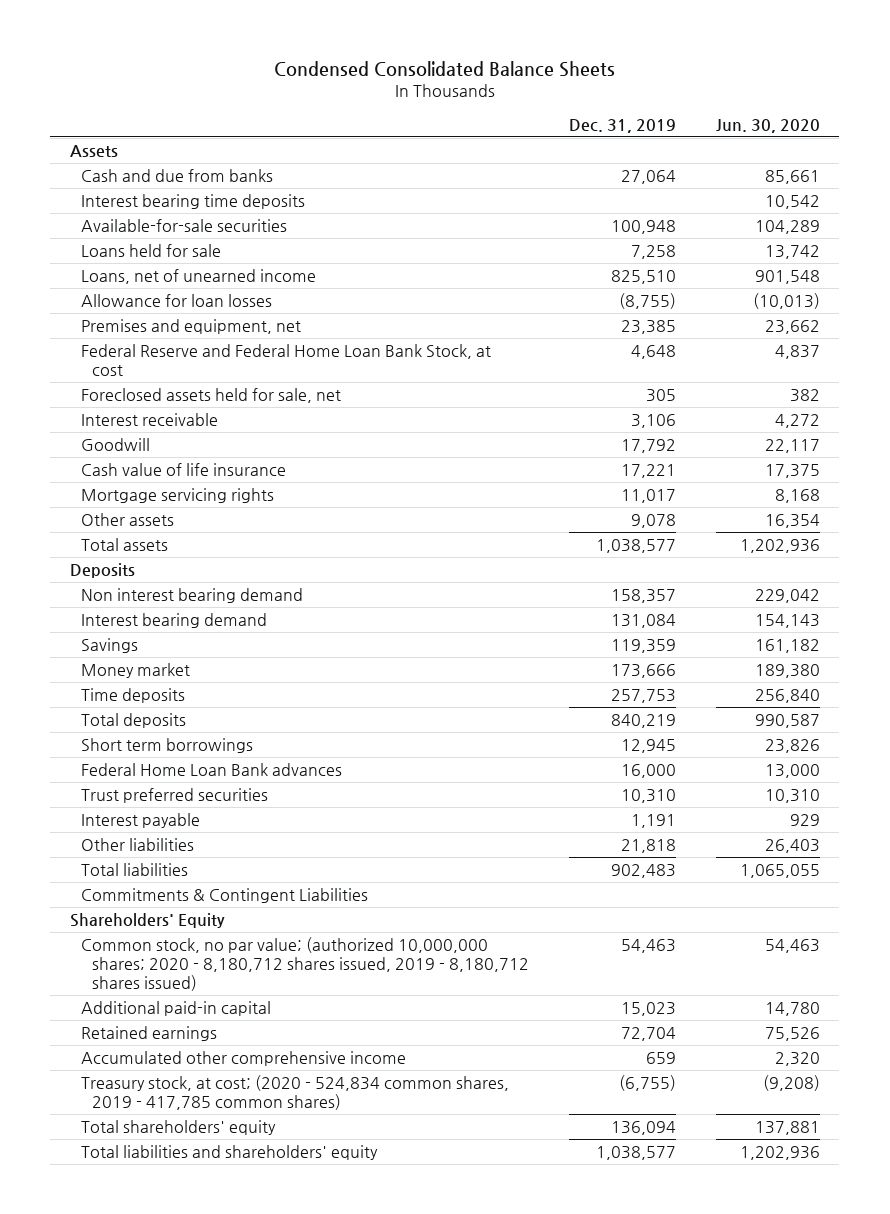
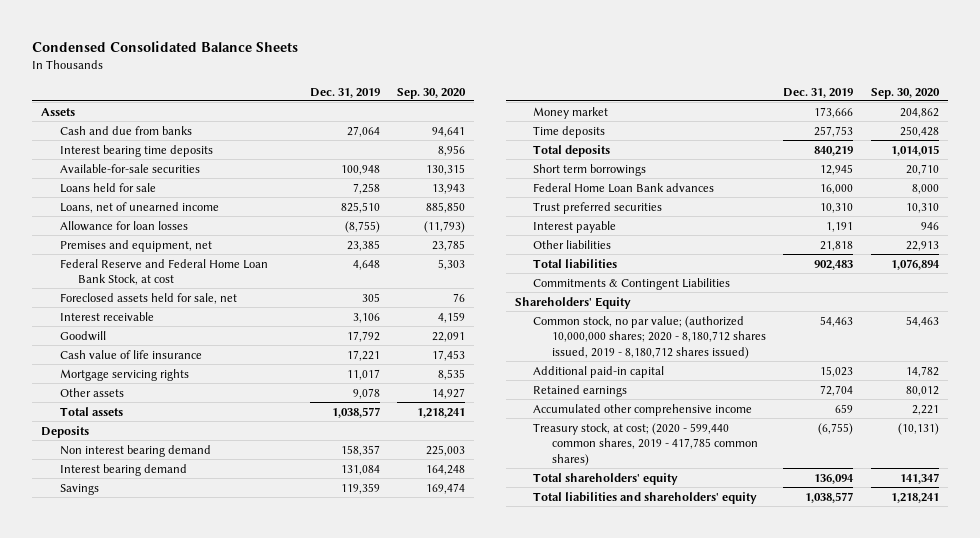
[715,119,820,134] Jun. 30, 2020 -> none
none -> [397,87,467,99] Sep. 30, 2020
[81,1074,510,1111] Treasury stock, at cost; (2020 - 524,834 common shares, 2019 - 417,785 common shares) -> [533,422,758,466] Treasury stock, at cost; (2020 - 599,440 common shares, 2019 - 417,785 common shares)

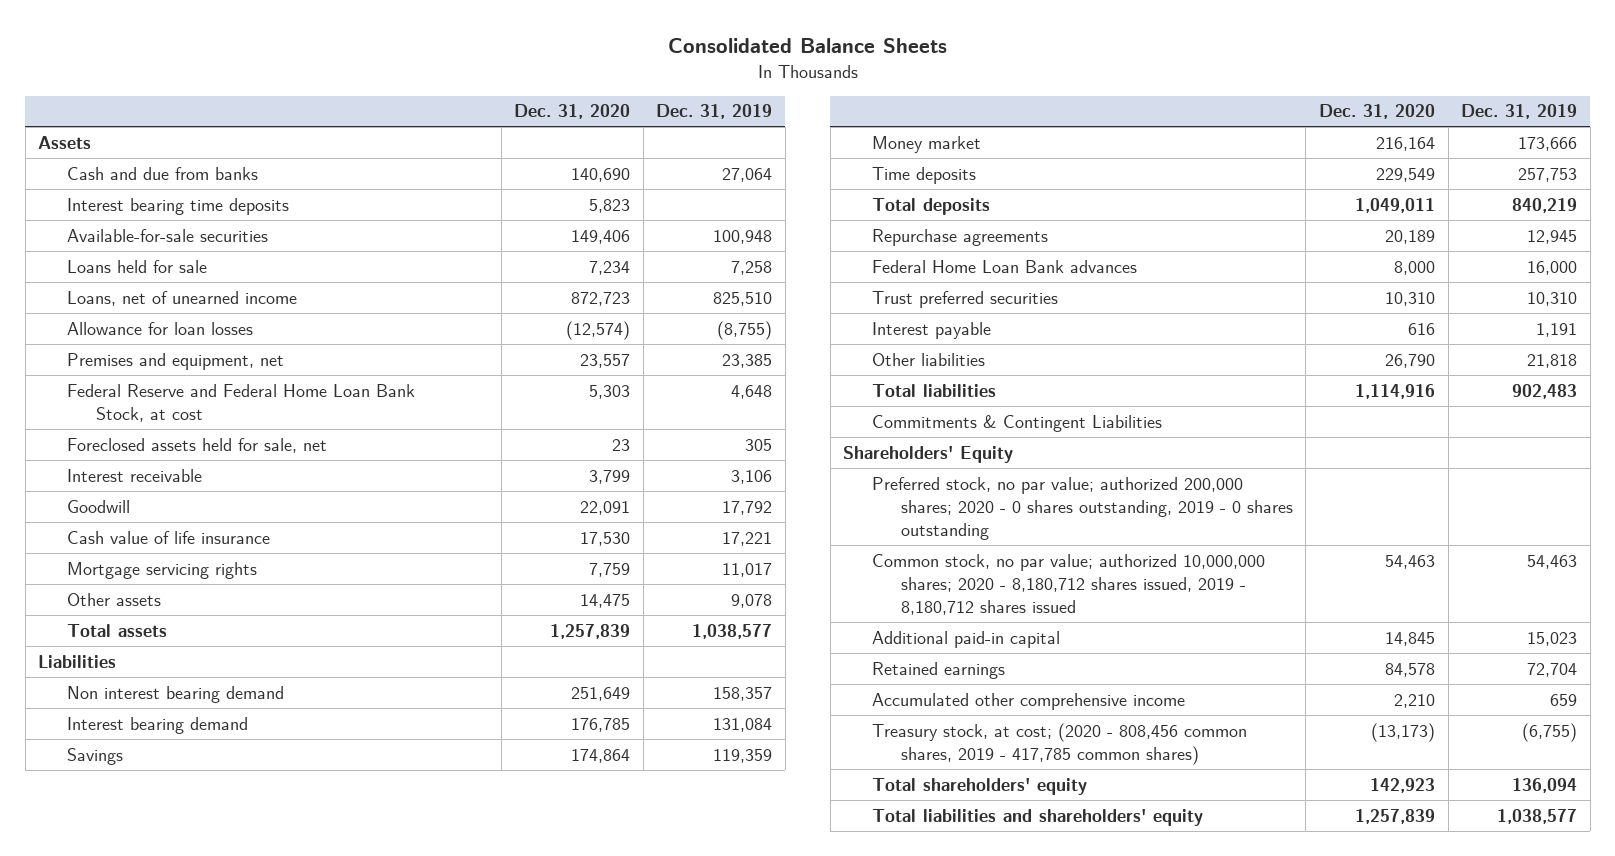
[32,41,299,53] Condensed Consolidated Balance Sheets -> [667,38,947,54] Consolidated Balance Sheets
[397,87,467,99] Sep. 30, 2020 -> none
none -> [514,104,631,120] Dec. 31, 2020
[41,425,90,438] Deposits -> none
none -> [38,654,117,668] Liabilities
[533,163,647,176] Short term borrowings -> [872,228,1049,246] Repurchase agreements
none -> [872,476,1293,540] Preferred stock, no par value; authorized 200,000 shares; 2020 - 0 shares outstanding, 2019 - 0 shares outstanding
[533,315,766,359] Common stock, no par value; (authorized 10,000,000 shares; 2020 - 8,180,712 shares issued, 2019 - 8,180,712 shares issued) -> [872,553,1266,615] Common stock, no par value; authorized 10,000,000 shares; 2020 - 8,180,712 shares issued, 2019 - 8,180,712 shares issued
[533,422,758,466] Treasury stock, at cost; (2020 - 599,440 common shares, 2019 - 417,785 common shares) -> [872,722,1248,765] Treasury stock, at cost; (2020 - 808,456 common shares, 2019 - 417,785 common shares)

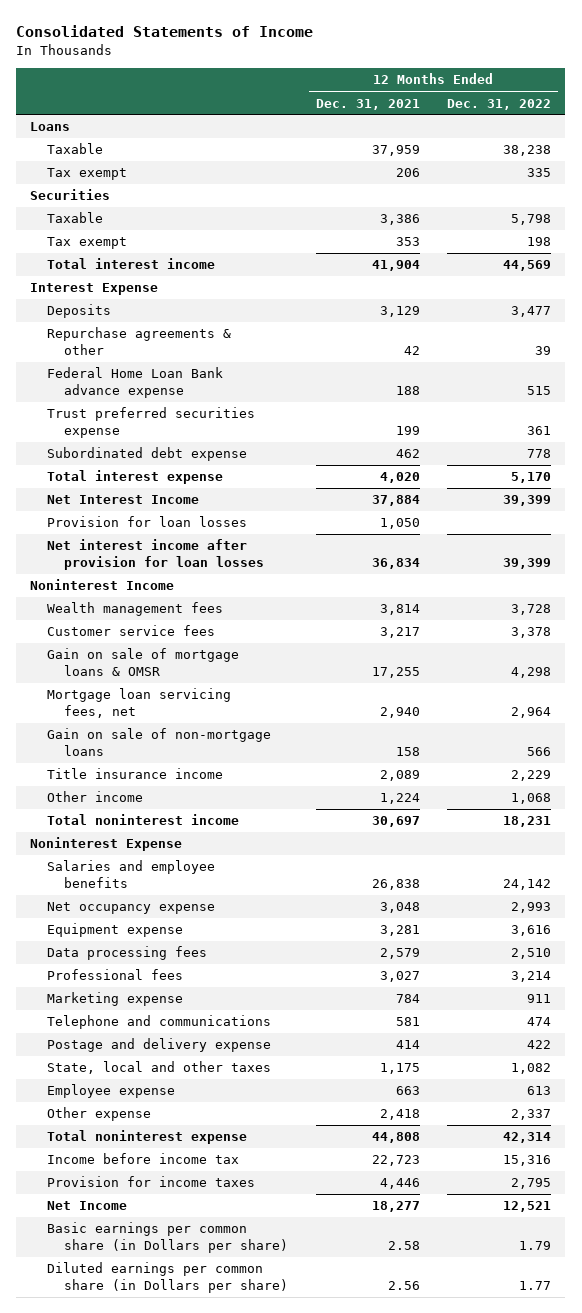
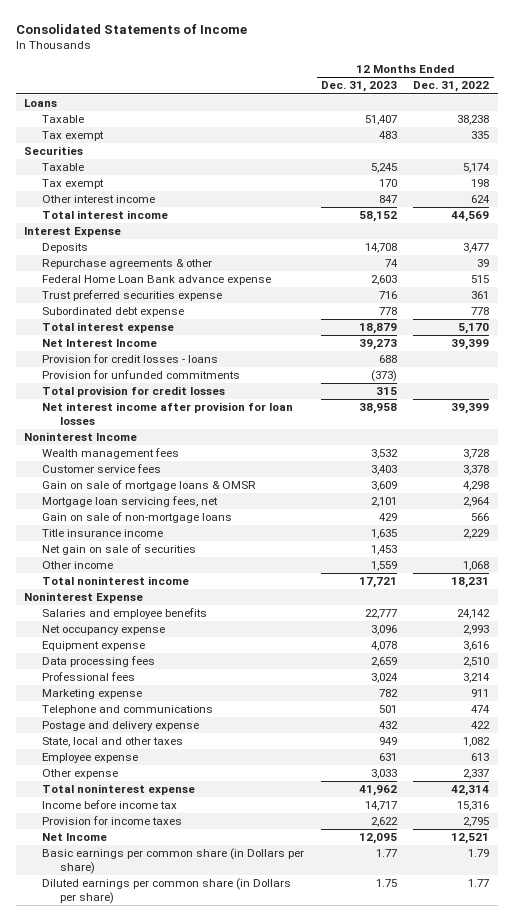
[315,98,420,110] Dec. 31, 2021 -> none
none -> [320,81,397,93] Dec. 31, 2023
[511,214,552,226] 5,798 -> [463,163,491,174] 5,174
none -> [41,195,155,204] Other interest income
[47,516,248,528] Provision for loan losses -> [41,354,218,364] Provision for credit losses - loans
none -> [41,370,240,380] Provision for unfunded commitments
none -> [41,386,225,398] Total provision for credit losses
none -> [41,544,196,556] Net gain on sale of securities

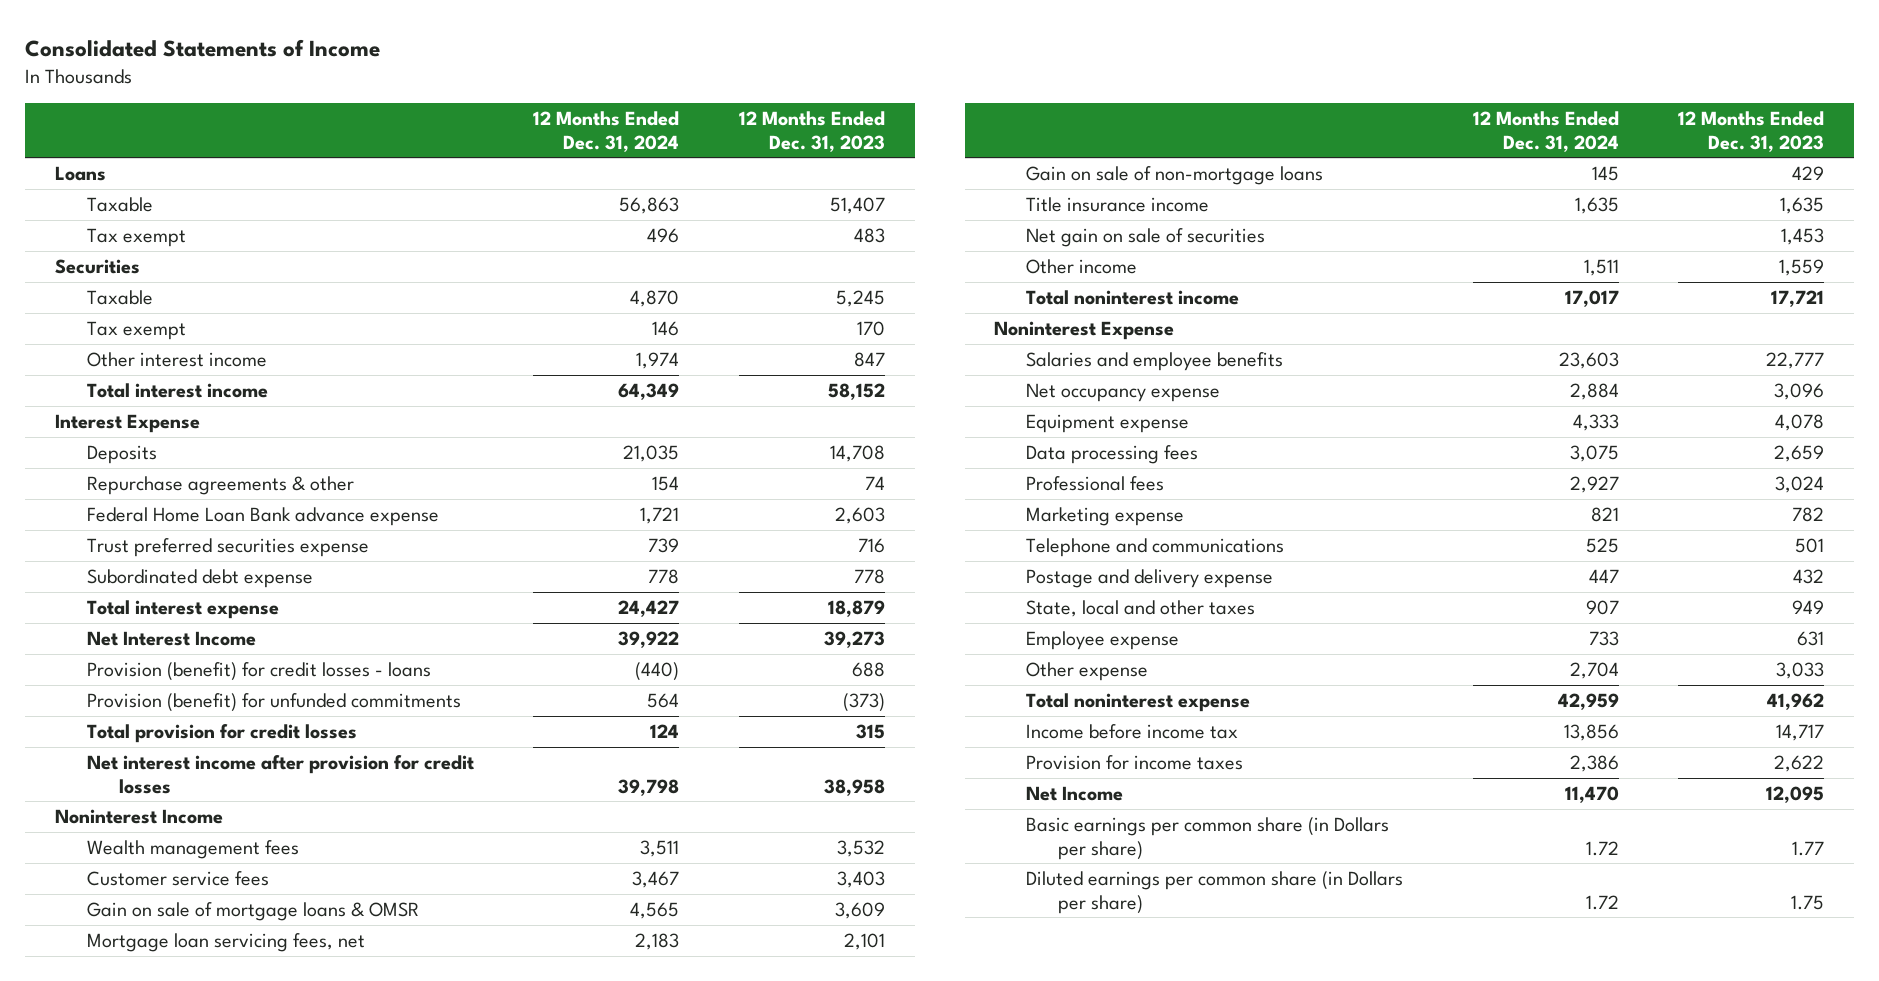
[413,81,490,93] Dec. 31, 2022 -> none
none -> [533,110,680,152] 12 Months Ended Dec. 31, 2024
[41,354,218,364] Provision for credit losses - loans -> [86,661,431,681] Provision (benefit) for credit losses - loans
[41,370,240,380] Provision for unfunded commitments -> [86,692,461,712] Provision (benefit) for unfunded commitments
[41,402,293,425] Net interest income after provision for loan losses -> [86,754,474,794] Net interest income after provision for credit losses

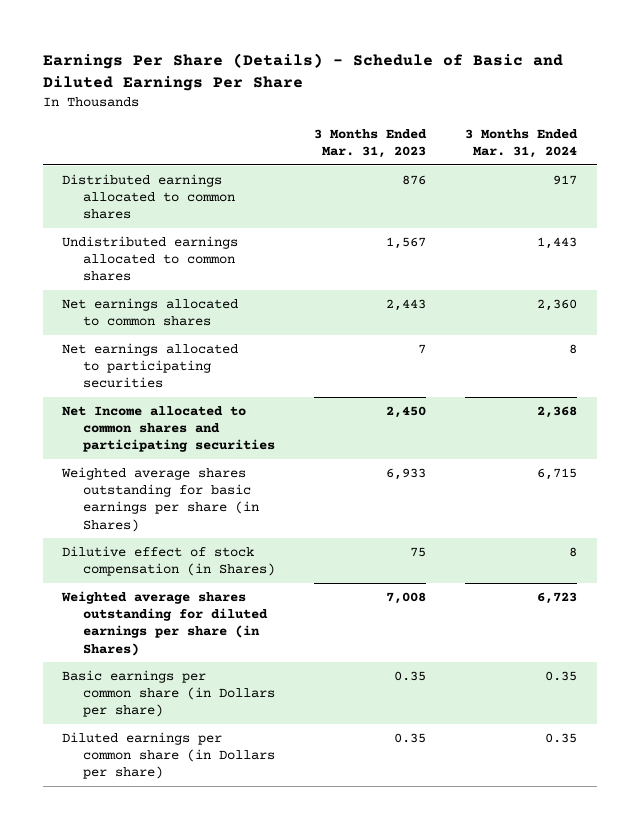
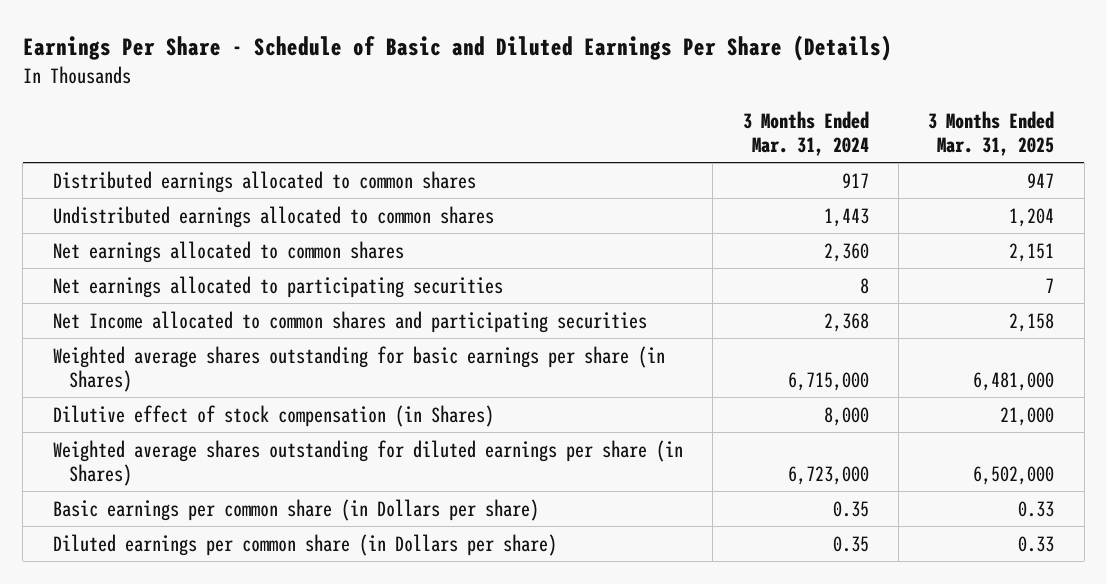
[42,52,563,91] Earnings Per Share (Details) - Schedule of Basic and Diluted Earnings Per Share -> [22,34,892,61] Earnings Per Share - Schedule of Basic and Diluted Earnings Per Share (Details)
[314,128,428,159] 3 Months Ended Mar. 31, 2023 -> none
none -> [928,111,1055,157] 3 Months Ended Mar. 31, 2025
[537,467,578,480] 6,715 -> [787,371,869,391] 6,715,000
[569,546,578,557] 8 -> [823,406,869,426] 8,000
[537,591,578,604] 6,723 -> [787,465,869,485] 6,723,000

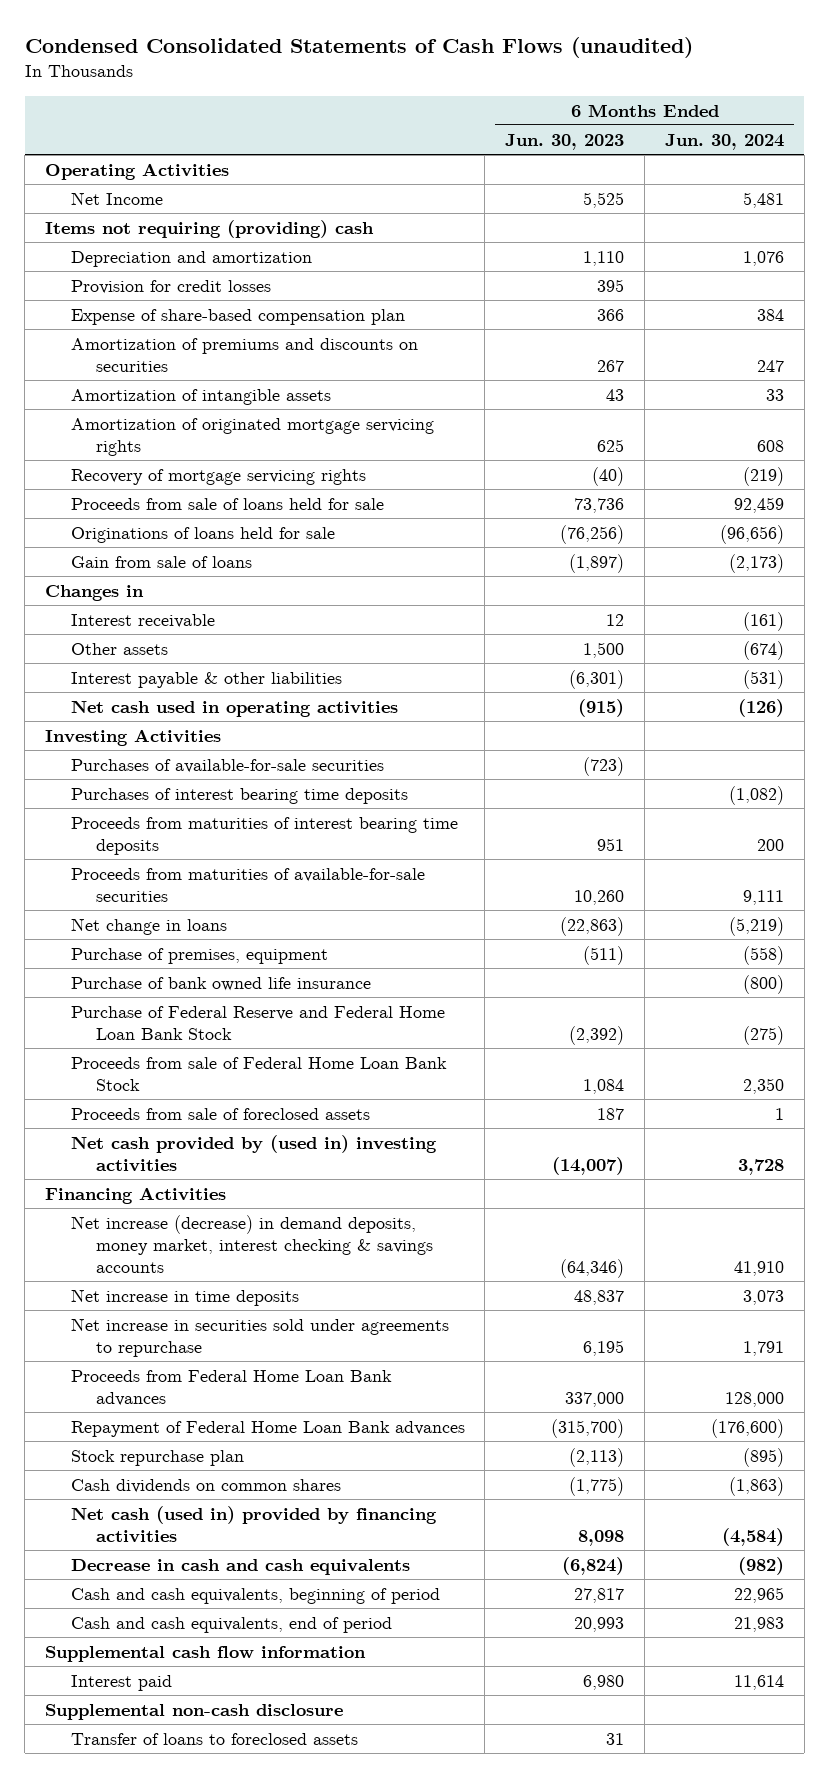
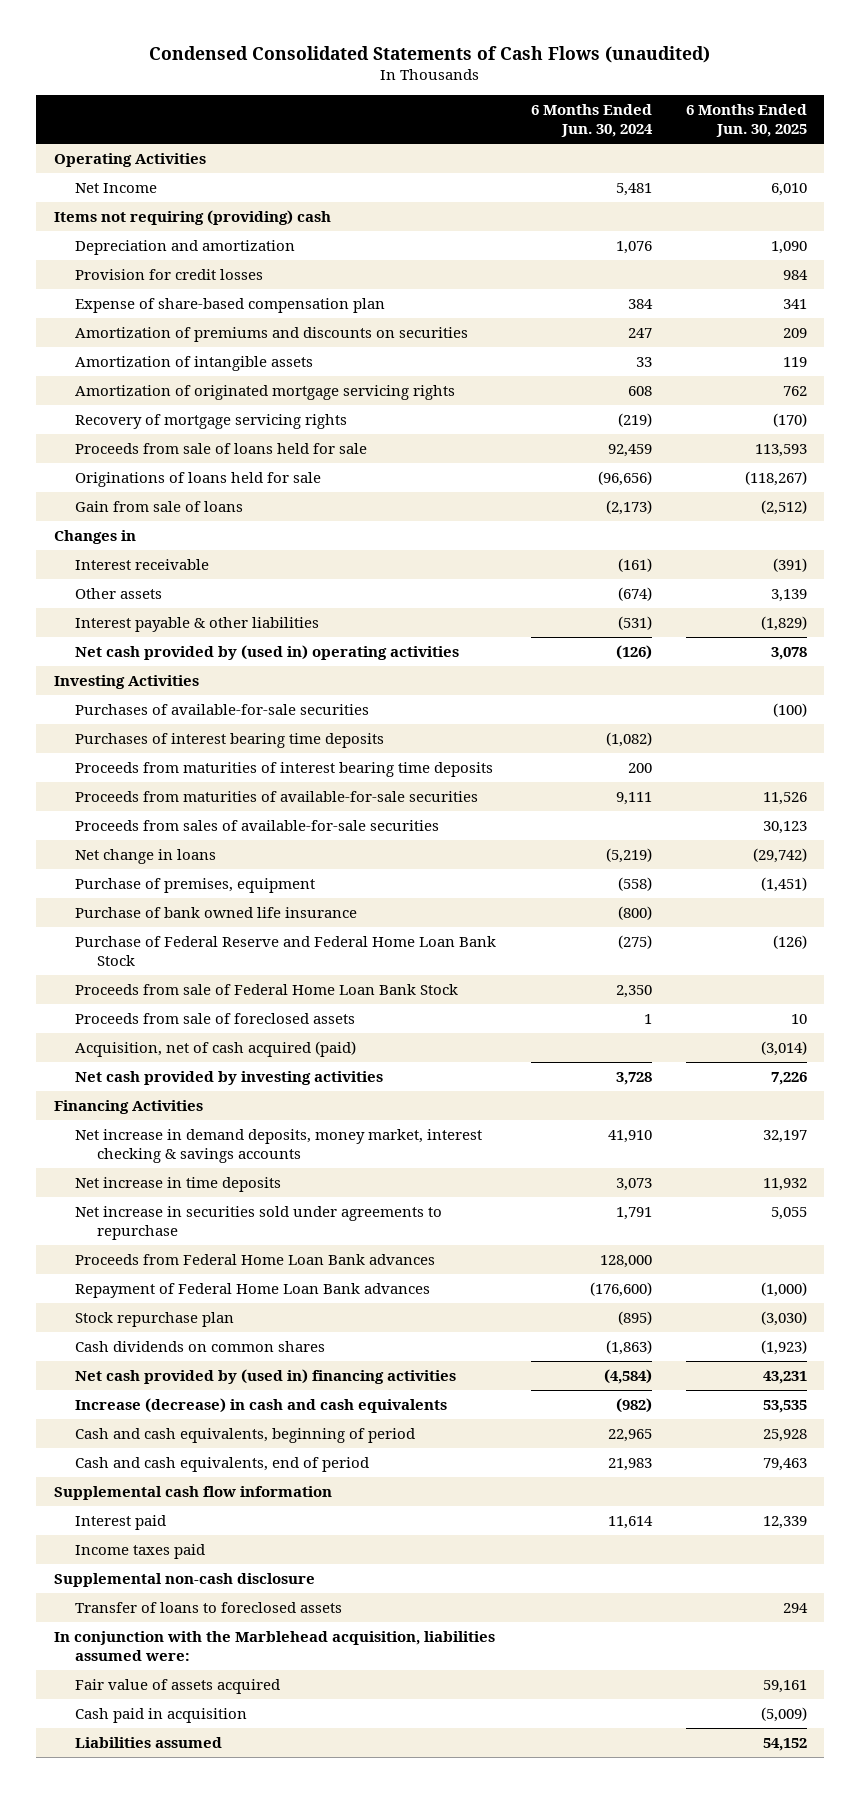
[505,133,625,150] Jun. 30, 2023 -> none
none -> [686,103,808,138] 6 Months Ended Jun. 30, 2025
[70,699,398,717] Net cash used in operating activities -> [75,644,460,660] Net cash provided by (used in) operating activities
none -> [75,819,440,831] Proceeds from sales of available-for-sale securities
none -> [75,1040,357,1057] Acquisition, net of cash acquired (paid)
[70,1134,437,1172] Net cash provided by (used in) investing activities -> [75,1070,384,1085] Net cash provided by investing activities
[70,1214,433,1273] Net increase (decrease) in demand deposits, money market, interest checking & savings accounts -> [75,1128,483,1164] Net increase in demand deposits, money market, interest checking & savings accounts
[70,1505,437,1543] Net cash (used in) provided by financing activities -> [75,1368,457,1384] Net cash provided by (used in) financing activities
[70,1558,410,1575] Decrease in cash and cash equivalents -> [75,1397,448,1413] Increase (decrease) in cash and cash equivalents
none -> [75,1543,206,1559] Income taxes paid
none -> [53,1630,495,1662] In conjunction with the Marblehead acquisition, liabilities assumed were:
none -> [75,1678,281,1694] Fair value of assets acquired
none -> [75,1707,248,1723] Cash paid in acquisition
none -> [75,1736,223,1748] Liabilities assumed

